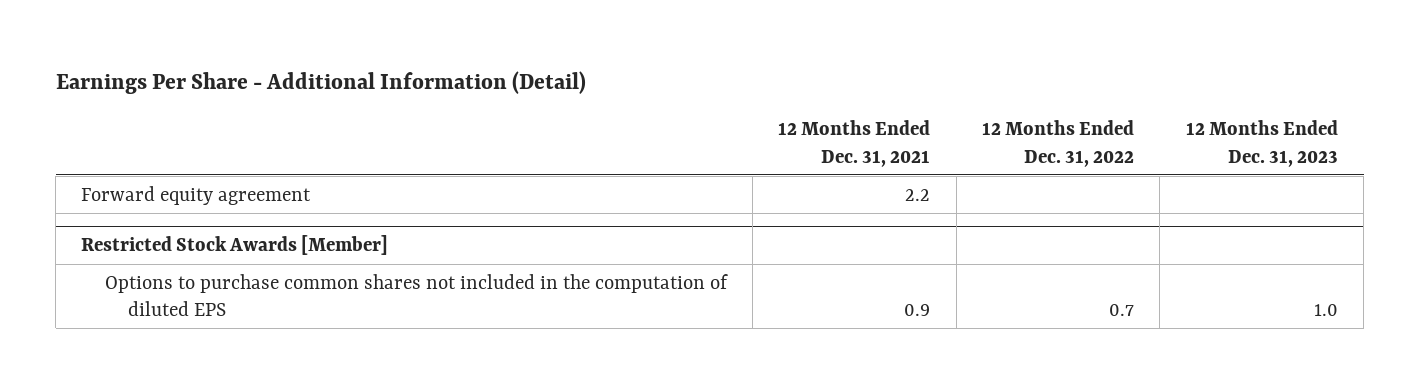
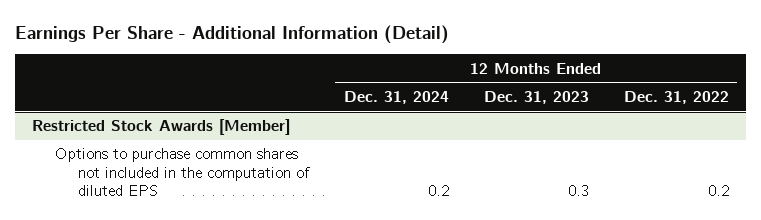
[778,120,931,167] 12 Months Ended Dec. 31, 2021 -> none
none -> [343,90,449,104] Dec. 31, 2024
[81,185,312,205] Forward equity agreement -> none
[1109,304,1135,317] 0.7 -> [707,185,729,197] 0.2
[1313,304,1338,317] 1.0 -> [567,185,589,197] 0.3

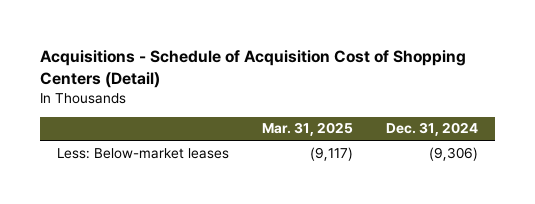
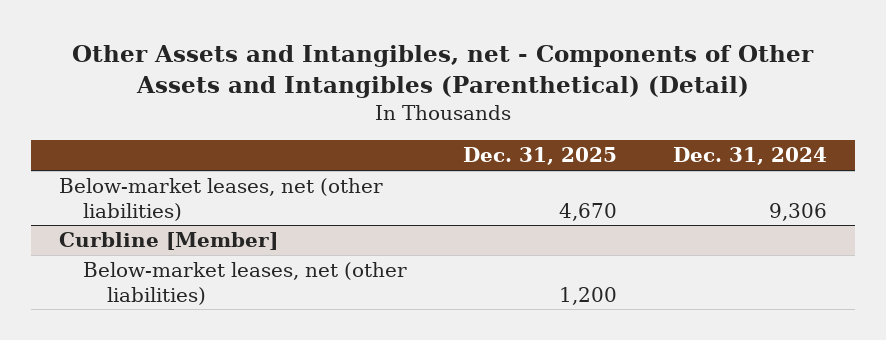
[40,50,467,88] Acquisitions - Schedule of Acquisition Cost of Shopping Centers (Detail) -> [71,45,814,99] Other Assets and Intangibles, net - Components of Other Assets and Intangibles (Parenthetical) (Detail)
[262,122,354,137] Mar. 31, 2025 -> none
none -> [462,147,617,166] Dec. 31, 2025
[56,147,229,159] Less: Below-market leases -> [58,178,383,221] Below-market leases, net (other liabilities)
[429,146,479,161] (9,306) -> [768,202,827,221] 9,306
none -> [58,232,278,251] Curbline [Member]
none -> [83,262,408,305] Below-market leases, net (other liabilities)

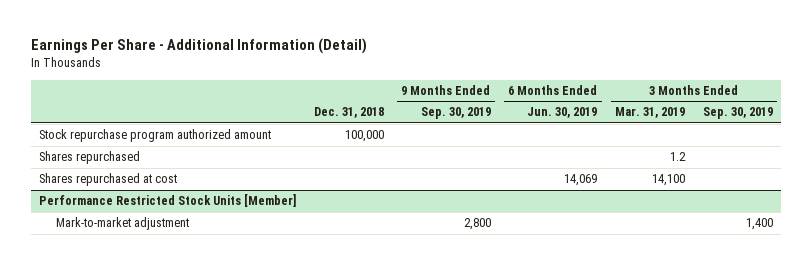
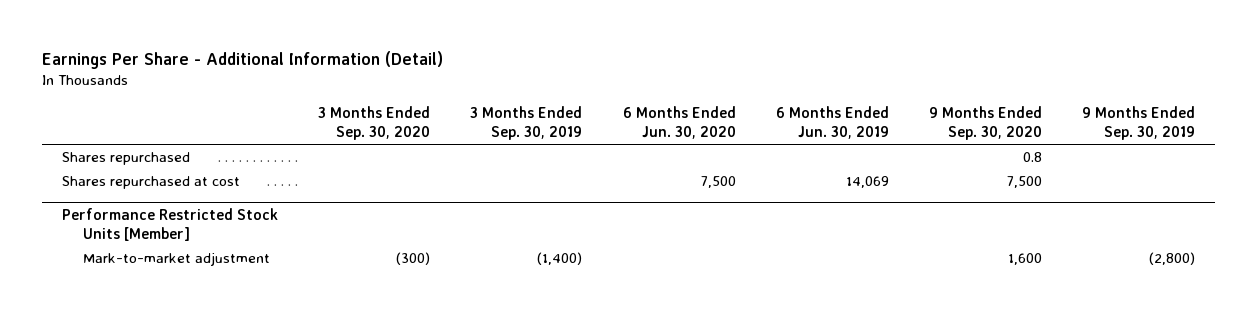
[314,107,385,119] Dec. 31, 2018 -> none
[614,107,685,119] Mar. 31, 2019 -> none
none -> [318,105,431,140] 3 Months Ended Sep. 30, 2020
none -> [622,105,736,139] 6 Months Ended Jun. 30, 2020
none -> [929,105,1043,140] 9 Months Ended Sep. 30, 2020
[39,129,272,143] Stock repurchase program authorized amount -> none
[463,218,491,231] 2,800 -> [1149,252,1196,266] (2,800)
[745,218,773,231] 1,400 -> [537,252,583,266] (1,400)

